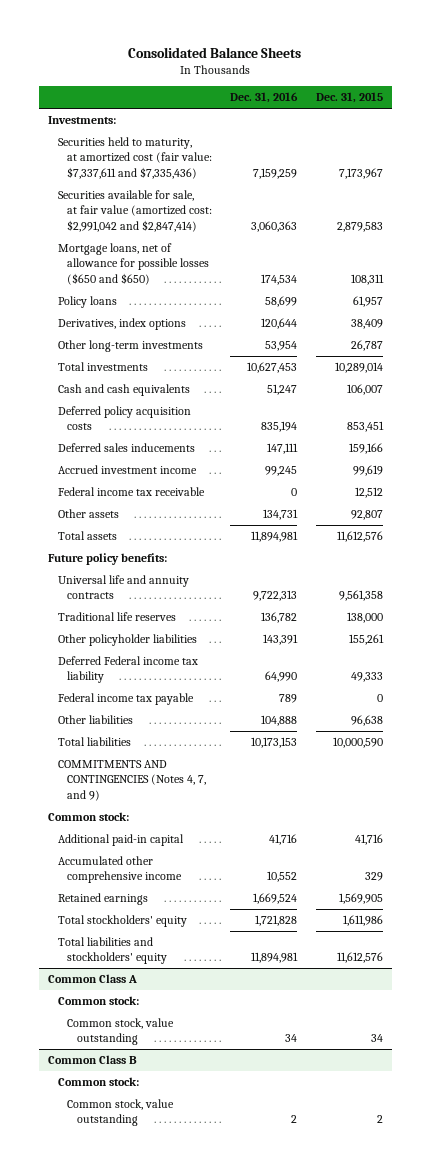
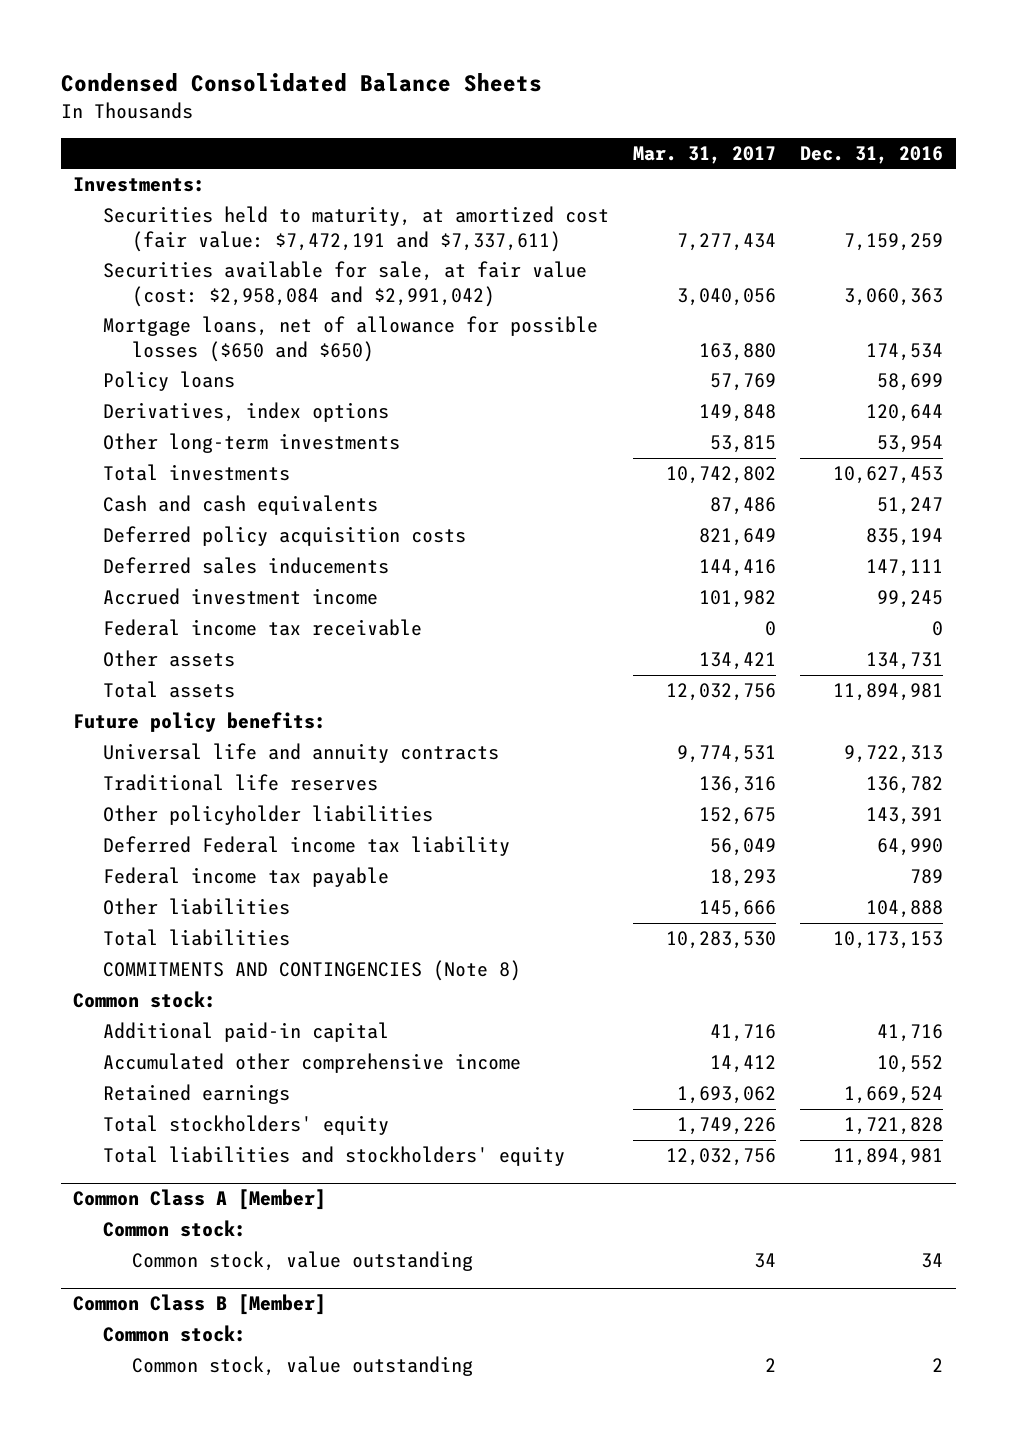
[128,46,302,58] Consolidated Balance Sheets -> [60,73,542,93] Condensed Consolidated Balance Sheets
[315,92,383,104] Dec. 31, 2015 -> none
none -> [633,145,777,164] Mar. 31, 2017
[57,137,213,179] Securities held to maturity, at amortized cost (fair value: $7,337,611 and $7,335,436) -> [102,206,609,252] Securities held to maturity, at amortized cost (fair value: $7,472,191 and $7,337,611)
[57,190,213,232] Securities available for sale, at fair value (amortized cost: $2,991,042 and $2,847,414) -> [102,261,587,307] Securities available for sale, at fair value (cost: $2,958,084 and $2,991,042)
[57,760,207,801] COMMITMENTS AND CONTINGENCIES (Notes 4, 7, and 9) -> [102,960,521,982] COMMITMENTS AND CONTINGENCIES (Note 8)
[47,974,137,984] Common Class A -> [72,1189,326,1211] Common Class A [Member]
[47,1055,137,1065] Common Class B -> [72,1294,326,1316] Common Class B [Member]

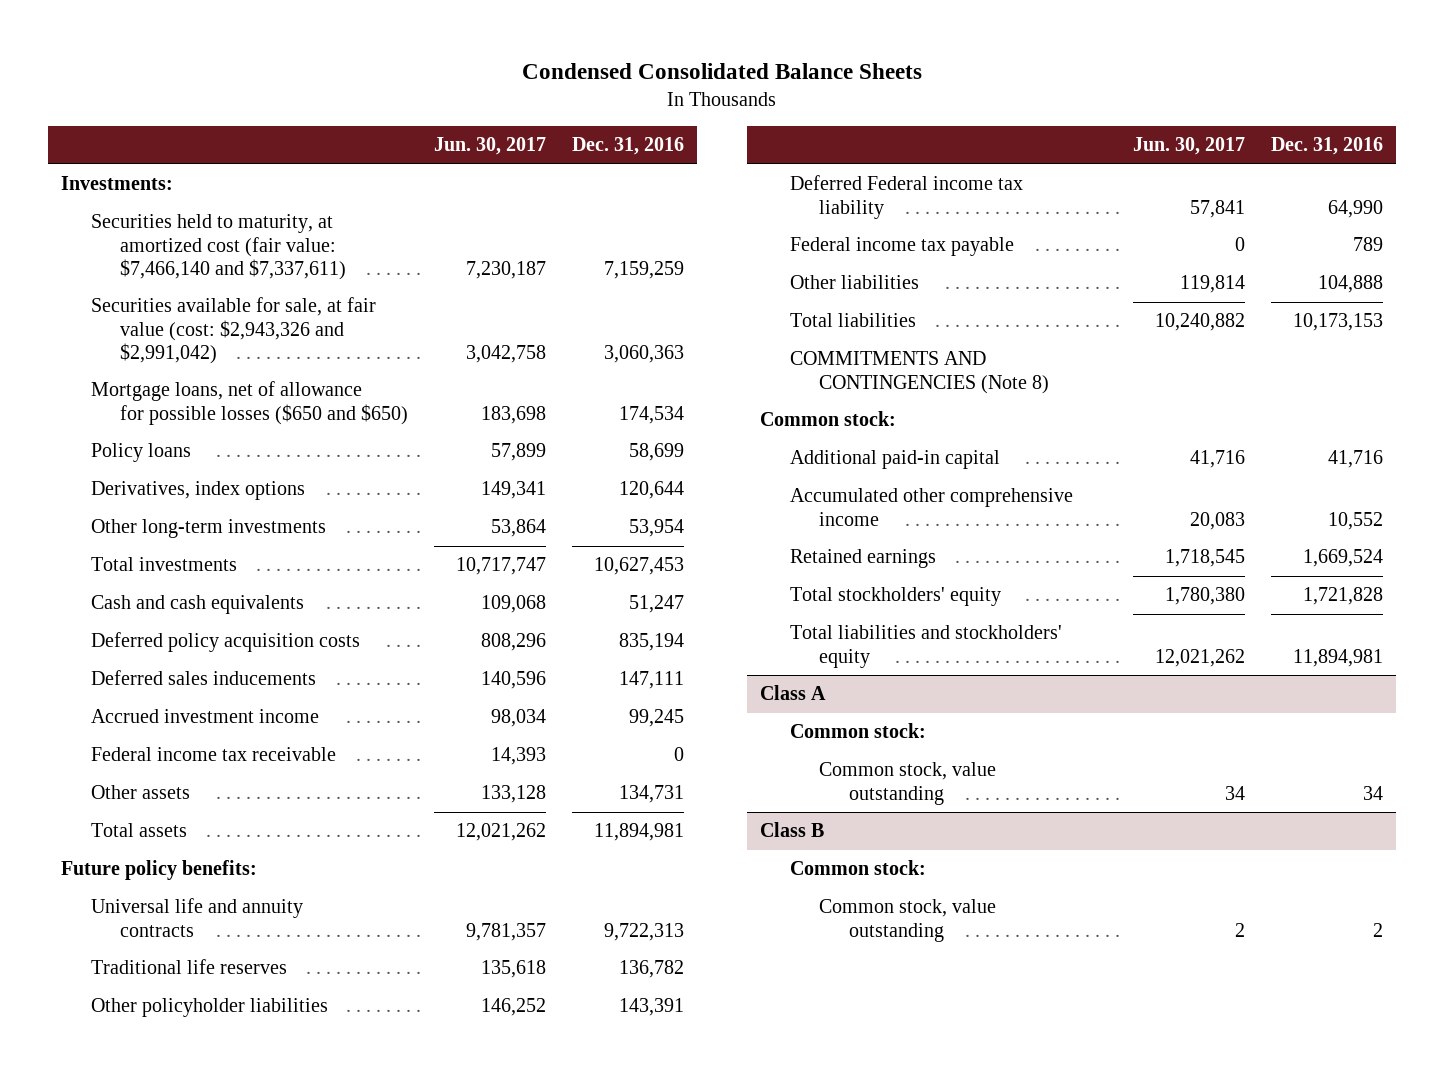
[633,145,777,164] Mar. 31, 2017 -> none
none -> [434,137,547,156] Jun. 30, 2017
[102,206,609,252] Securities held to maturity, at amortized cost (fair value: $7,472,191 and $7,337,611) -> [90,214,347,280] Securities held to maturity, at amortized cost (fair value: $7,466,140 and $7,337,611)
[102,261,587,307] Securities available for sale, at fair value (cost: $2,958,084 and $2,991,042) -> [90,297,376,364] Securities available for sale, at fair value (cost: $2,943,326 and $2,991,042)
[72,1189,326,1211] Common Class A [Member] -> [760,685,827,701] Class A
[72,1294,326,1316] Common Class B [Member] -> [760,822,825,838] Class B

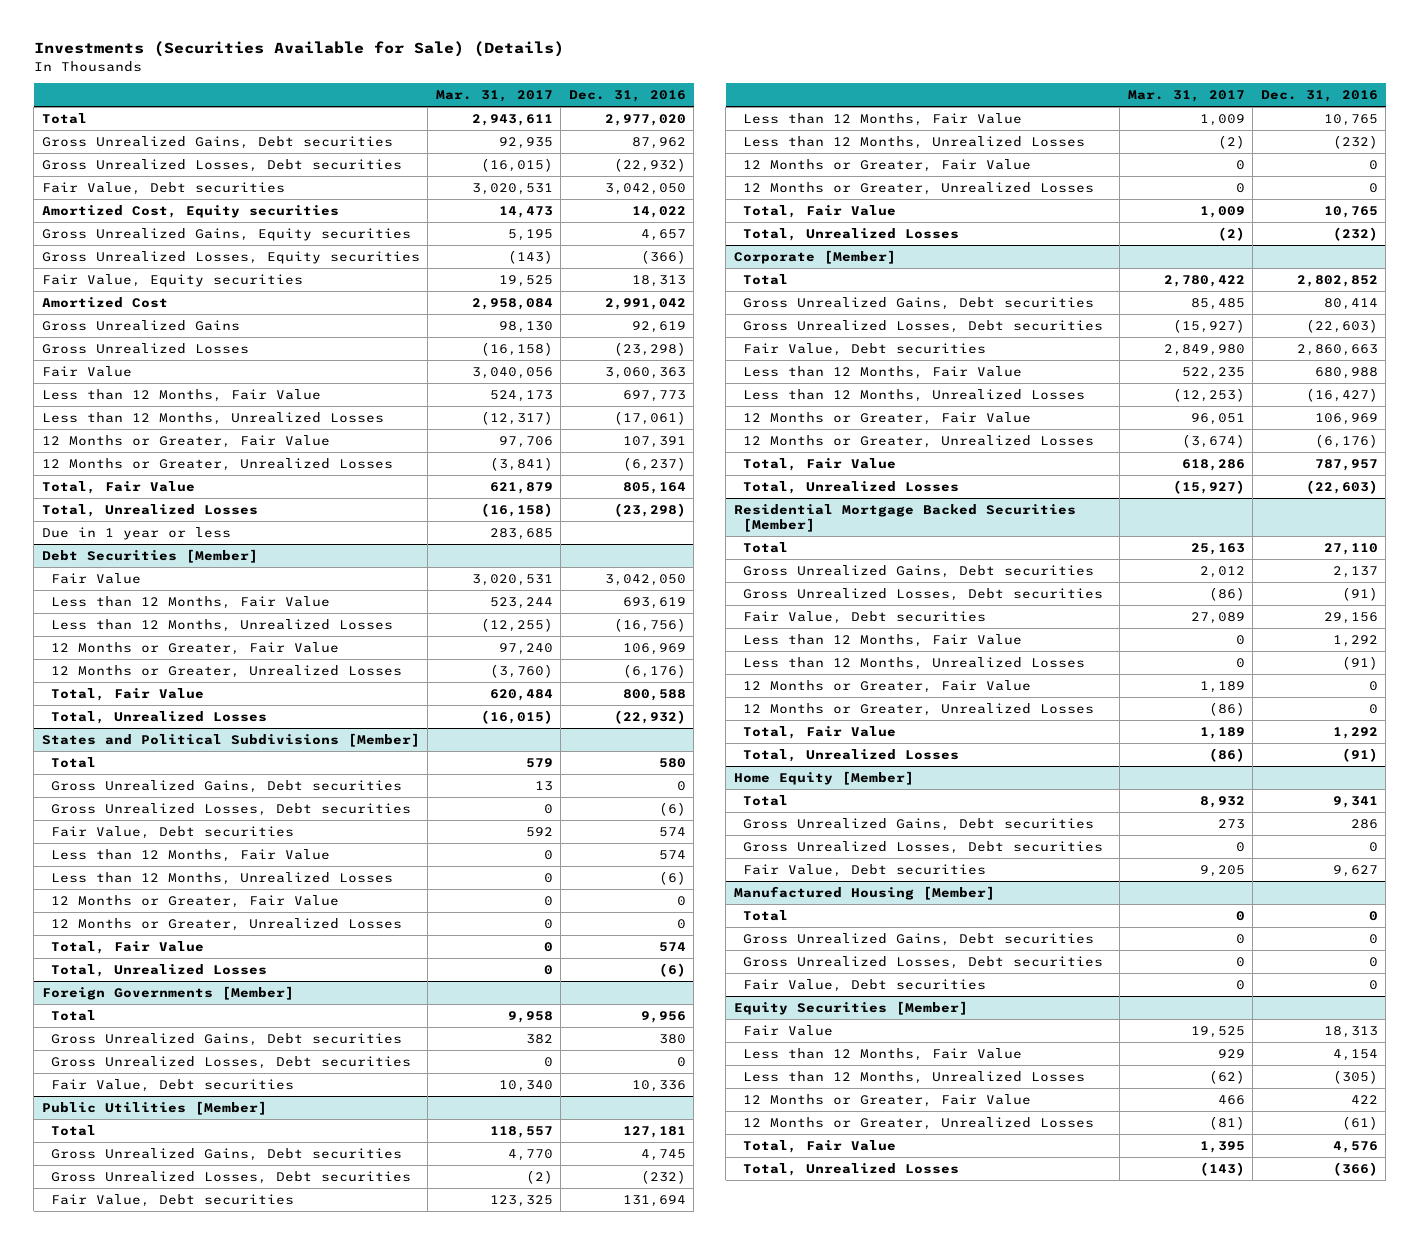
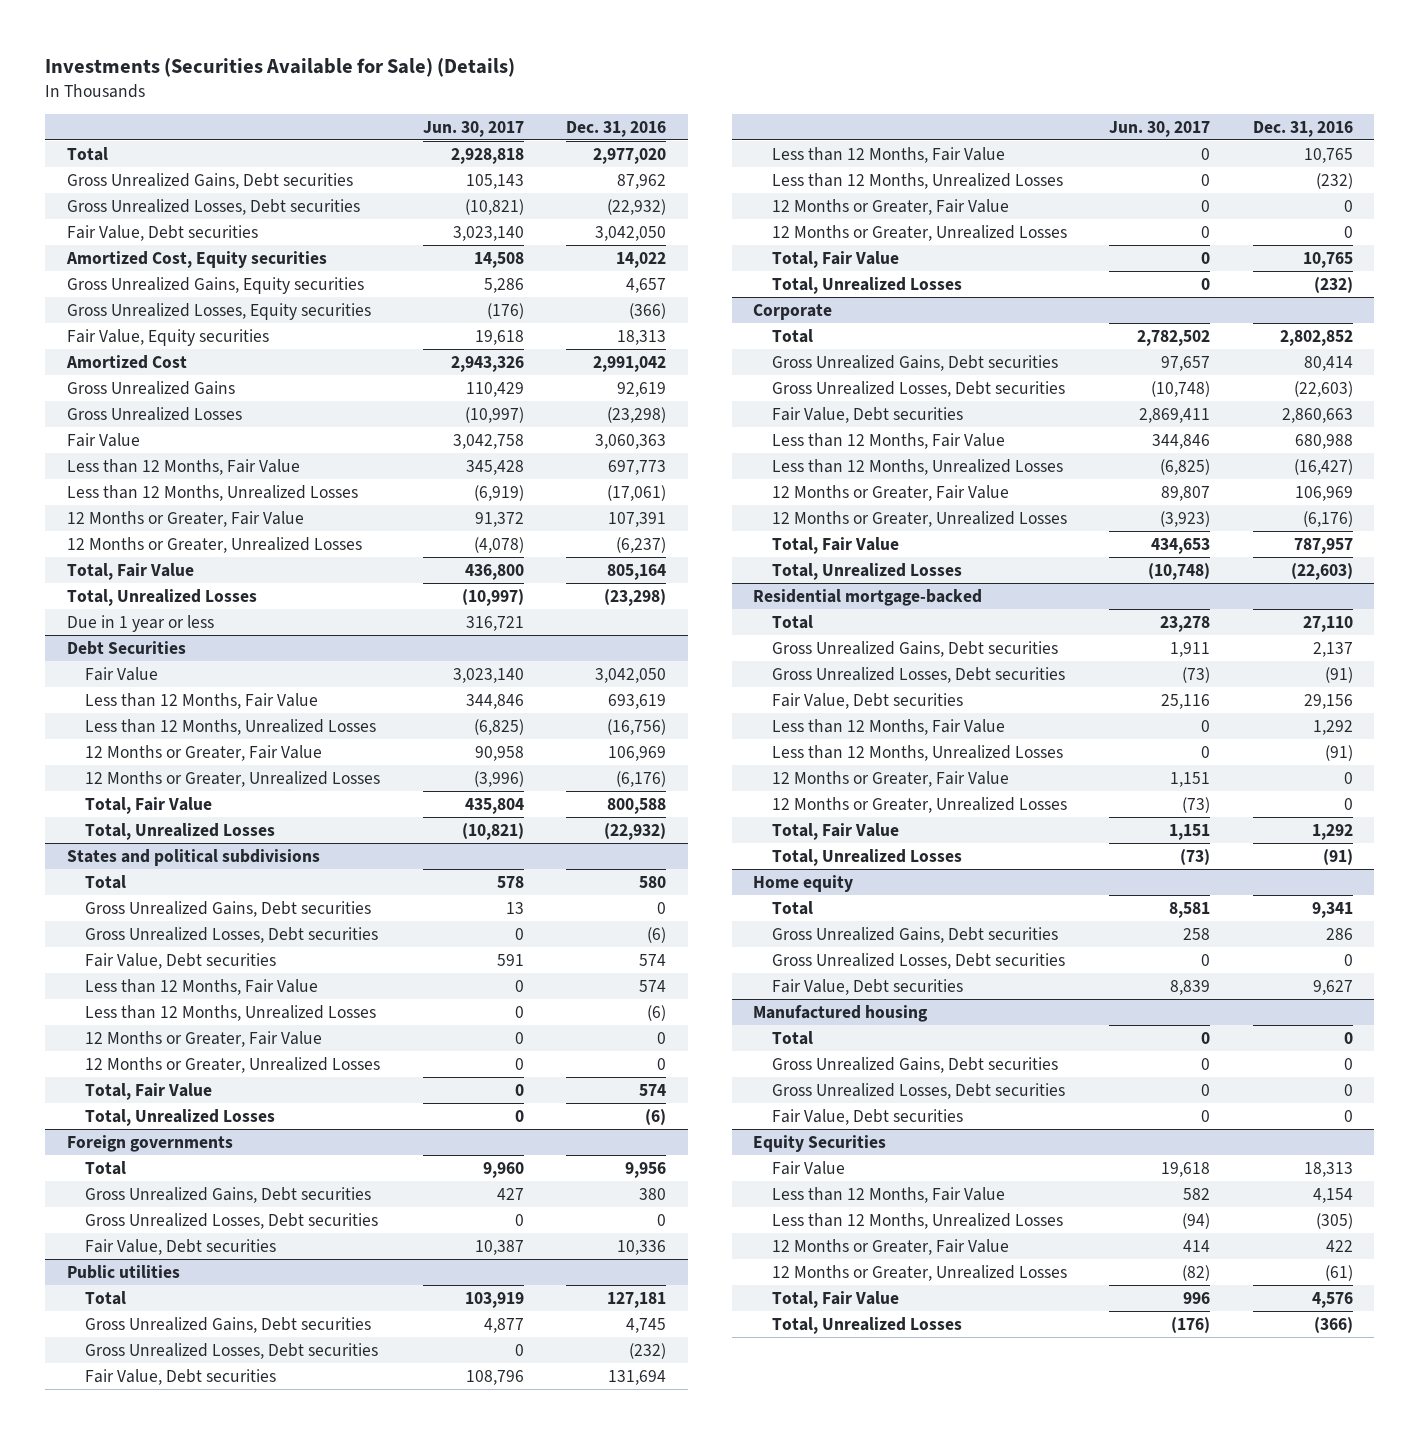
[435,90,553,103] Mar. 31, 2017 -> none
none -> [422,120,524,137] Jun. 30, 2017
[41,548,258,563] Debt Securities [Member] -> [66,640,186,655] Debt Securities
[41,732,420,747] States and Political Subdivisions [Member] -> [66,848,320,866] States and political subdivisions
[41,985,294,1000] Foreign Governments [Member] -> [66,1134,233,1152] Foreign governments
[41,1100,267,1115] Public Utilities [Member] -> [66,1264,180,1279] Public utilities
[733,249,896,264] Corporate [Member] -> [752,303,832,320] Corporate
[733,503,1076,533] Residential Mortgage Backed Securities [Member] -> [752,588,982,606] Residential mortgage-backed
[733,770,914,785] Home Equity [Member] -> [752,874,853,892] Home equity
[733,885,995,900] Manufactured Housing [Member] -> [752,1004,928,1022] Manufactured housing
[733,1000,968,1015] Equity Securities [Member] -> [752,1134,886,1152] Equity Securities

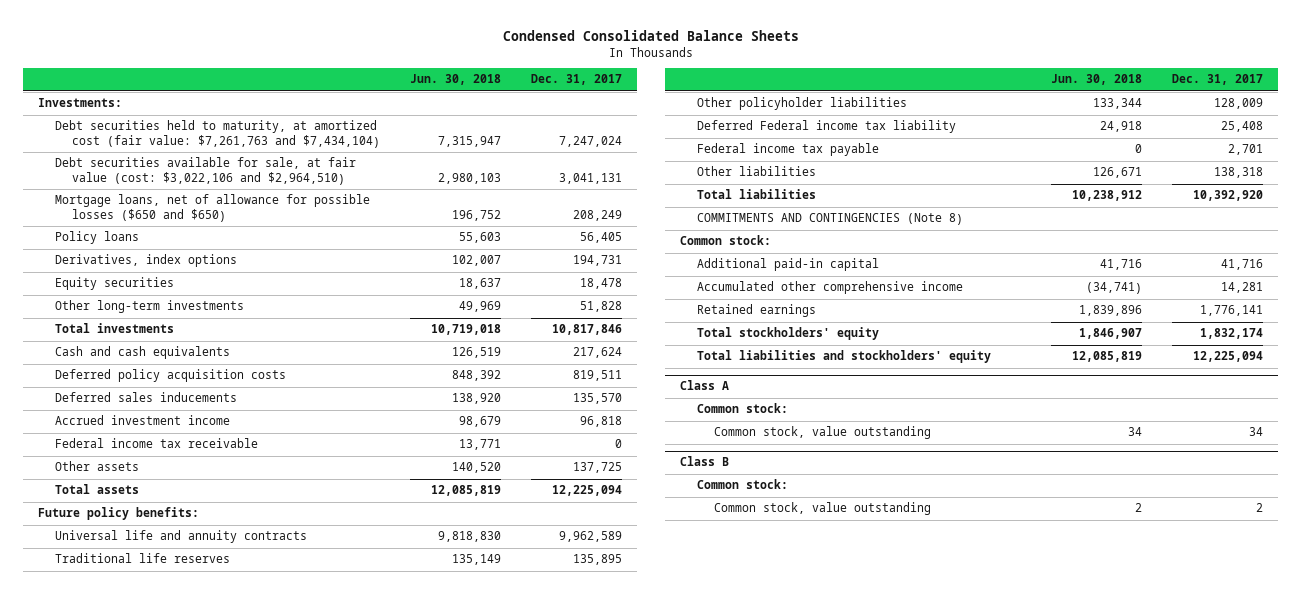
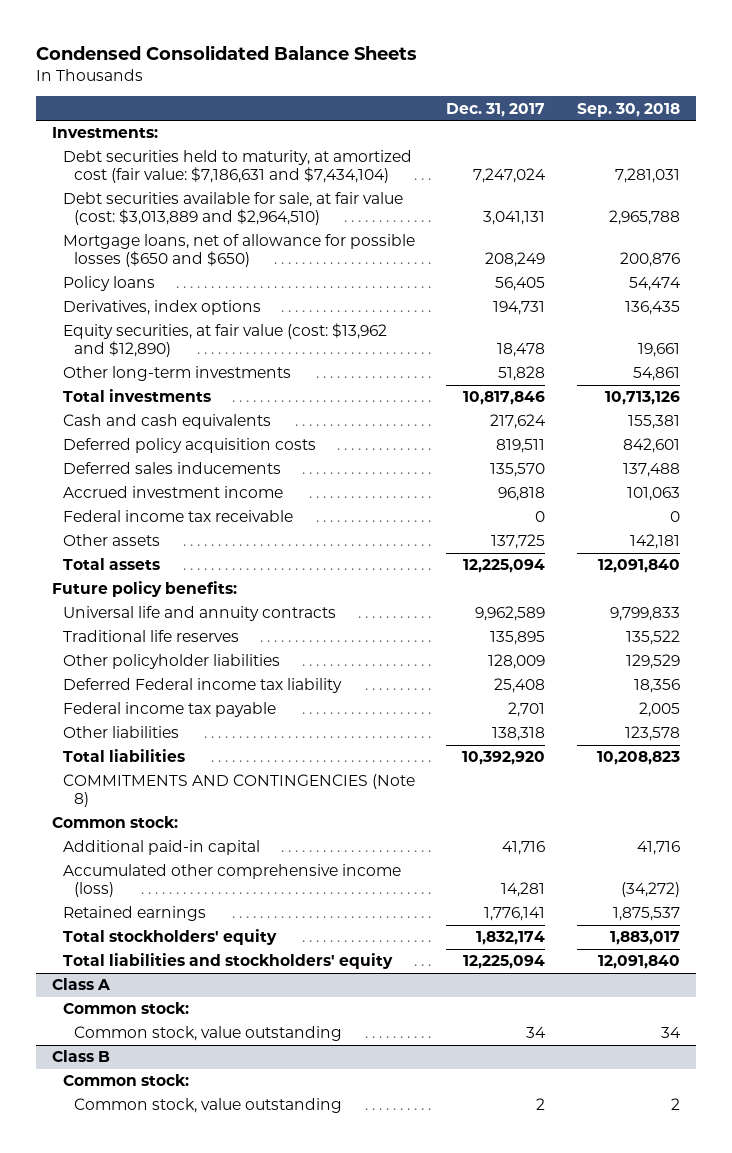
[409,74,501,86] Jun. 30, 2018 -> none
none -> [577,102,681,117] Sep. 30, 2018
[55,120,380,148] Debt securities held to maturity, at amortized cost (fair value: $7,261,763 and $7,434,104) -> [62,150,412,184] Debt securities held to maturity, at amortized cost (fair value: $7,186,631 and $7,434,104)
[55,157,357,185] Debt securities available for sale, at fair value (cost: $3,022,106 and $2,964,510) -> [62,192,403,226] Debt securities available for sale, at fair value (cost: $3,013,889 and $2,964,510)
[55,277,175,291] Equity securities -> [62,323,387,358] Equity securities, at fair value (cost: $13,962 and $12,890)
[696,281,963,295] Accumulated other comprehensive income -> [62,864,401,898] Accumulated other comprehensive income (loss)

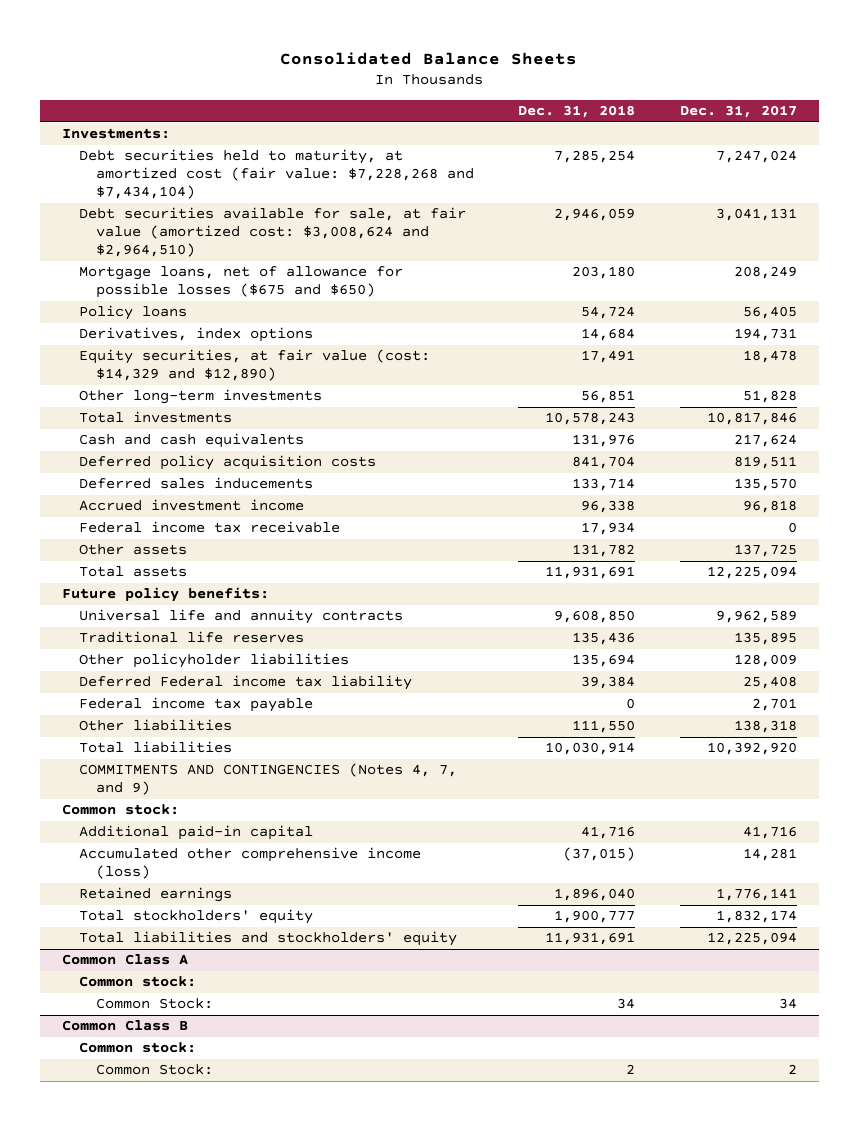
[35,44,417,60] Condensed Consolidated Balance Sheets -> [280,51,578,65] Consolidated Balance Sheets
[577,102,681,117] Sep. 30, 2018 -> none
none -> [518,105,636,119] Dec. 31, 2018
[62,150,412,184] Debt securities held to maturity, at amortized cost (fair value: $7,186,631 and $7,434,104) -> [78,149,474,200] Debt securities held to maturity, at amortized cost (fair value: $7,228,268 and $7,434,104)
[62,192,403,226] Debt securities available for sale, at fair value (cost: $3,013,889 and $2,964,510) -> [78,207,466,258] Debt securities available for sale, at fair value (amortized cost: $3,008,624 and $2,964,510)
[62,234,415,268] Mortgage loans, net of allowance for possible losses ($650 and $650) -> [78,266,403,299] Mortgage loans, net of allowance for possible losses ($675 and $650)
[62,323,387,358] Equity securities, at fair value (cost: $13,962 and $12,890) -> [78,349,430,382] Equity securities, at fair value (cost: $14,329 and $12,890)
[62,774,415,808] COMMITMENTS AND CONTINGENCIES (Note 8) -> [78,763,457,796] COMMITMENTS AND CONTINGENCIES (Notes 4, 7, and 9)
[51,978,111,991] Class A -> [62,954,189,966] Common Class A
[74,1026,343,1042] Common stock, value outstanding -> [95,998,213,1010] Common Stock:
[51,1050,110,1063] Class B -> [62,1020,189,1032] Common Class B
[74,1098,343,1114] Common stock, value outstanding -> [95,1064,213,1076] Common Stock:

